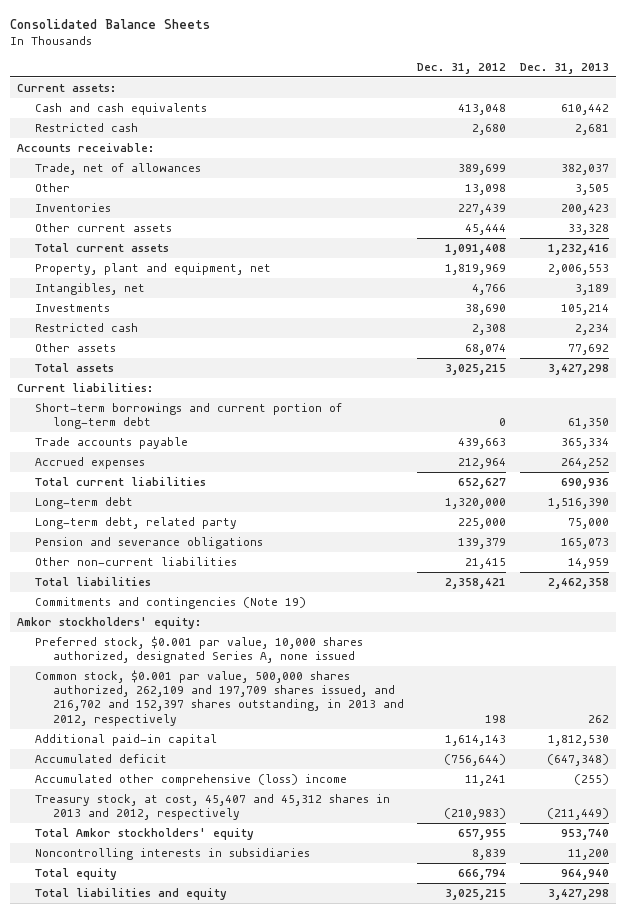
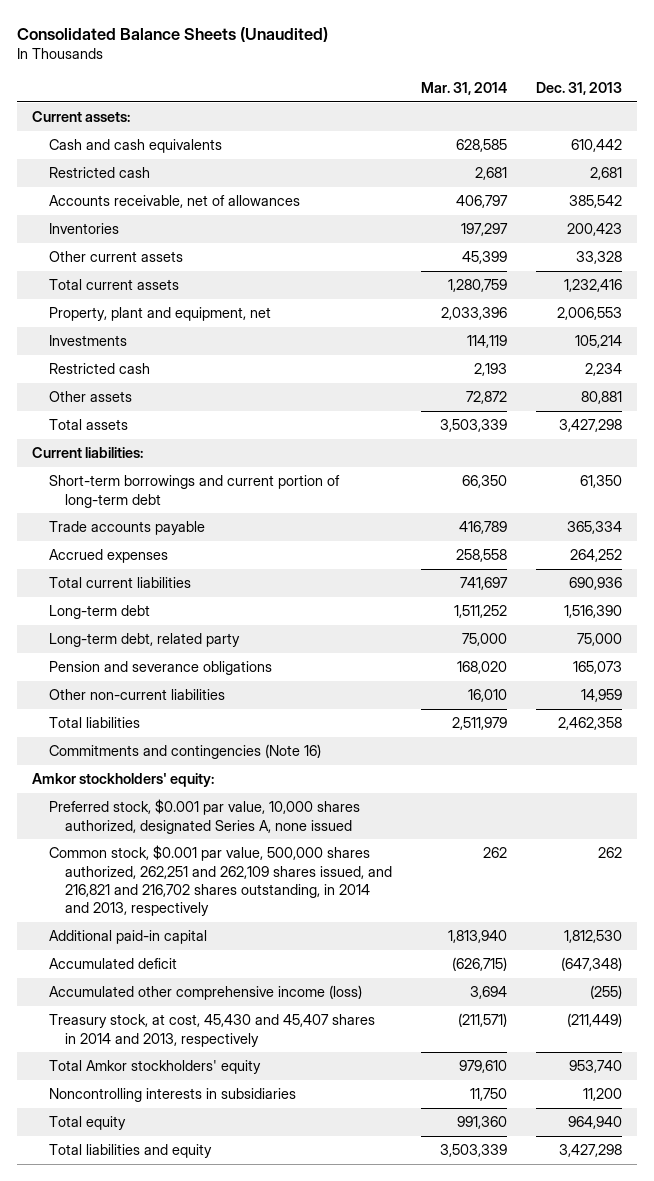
[10,18,211,29] Consolidated Balance Sheets -> [17,26,329,42] Consolidated Balance Sheets (Unaudited)
[417,62,507,74] Dec. 31, 2012 -> none
none -> [421,81,508,95] Mar. 31, 2014
[16,143,154,153] Accounts receivable: -> none
[34,183,70,193] Other -> none
[34,163,201,176] Trade, net of allowances -> [48,195,300,209] Accounts receivable, net of allowances
[560,164,609,176] 382,037 -> [569,195,623,209] 385,542
[34,283,145,296] Intangibles, net -> none
[567,344,609,356] 77,692 -> [581,391,623,405] 80,881
[34,597,306,610] Commitments and contingencies (Note 19) -> [48,744,321,760] Commitments and contingencies (Note 16)
[34,670,404,726] Common stock, $0.001 par value, 500,000 shares authorized, 262,109 and 197,709 shares issued, and 216,702 and 152,397 shares outstanding, in 2013 and 2012, respectively -> [48,845,393,917] Common stock, $0.001 par value, 500,000 shares authorized, 262,251 and 262,109 shares issued, and 216,821 and 216,702 shares outstanding, in 2014 and 2013, respectively
[34,774,347,787] Accumulated other comprehensive (loss) income -> [48,985,362,1001] Accumulated other comprehensive income (loss)
[34,794,390,821] Treasury stock, at cost, 45,407 and 45,312 shares in 2013 and 2012, respectively -> [48,1014,375,1047] Treasury stock, at cost, 45,430 and 45,407 shares in 2014 and 2013, respectively

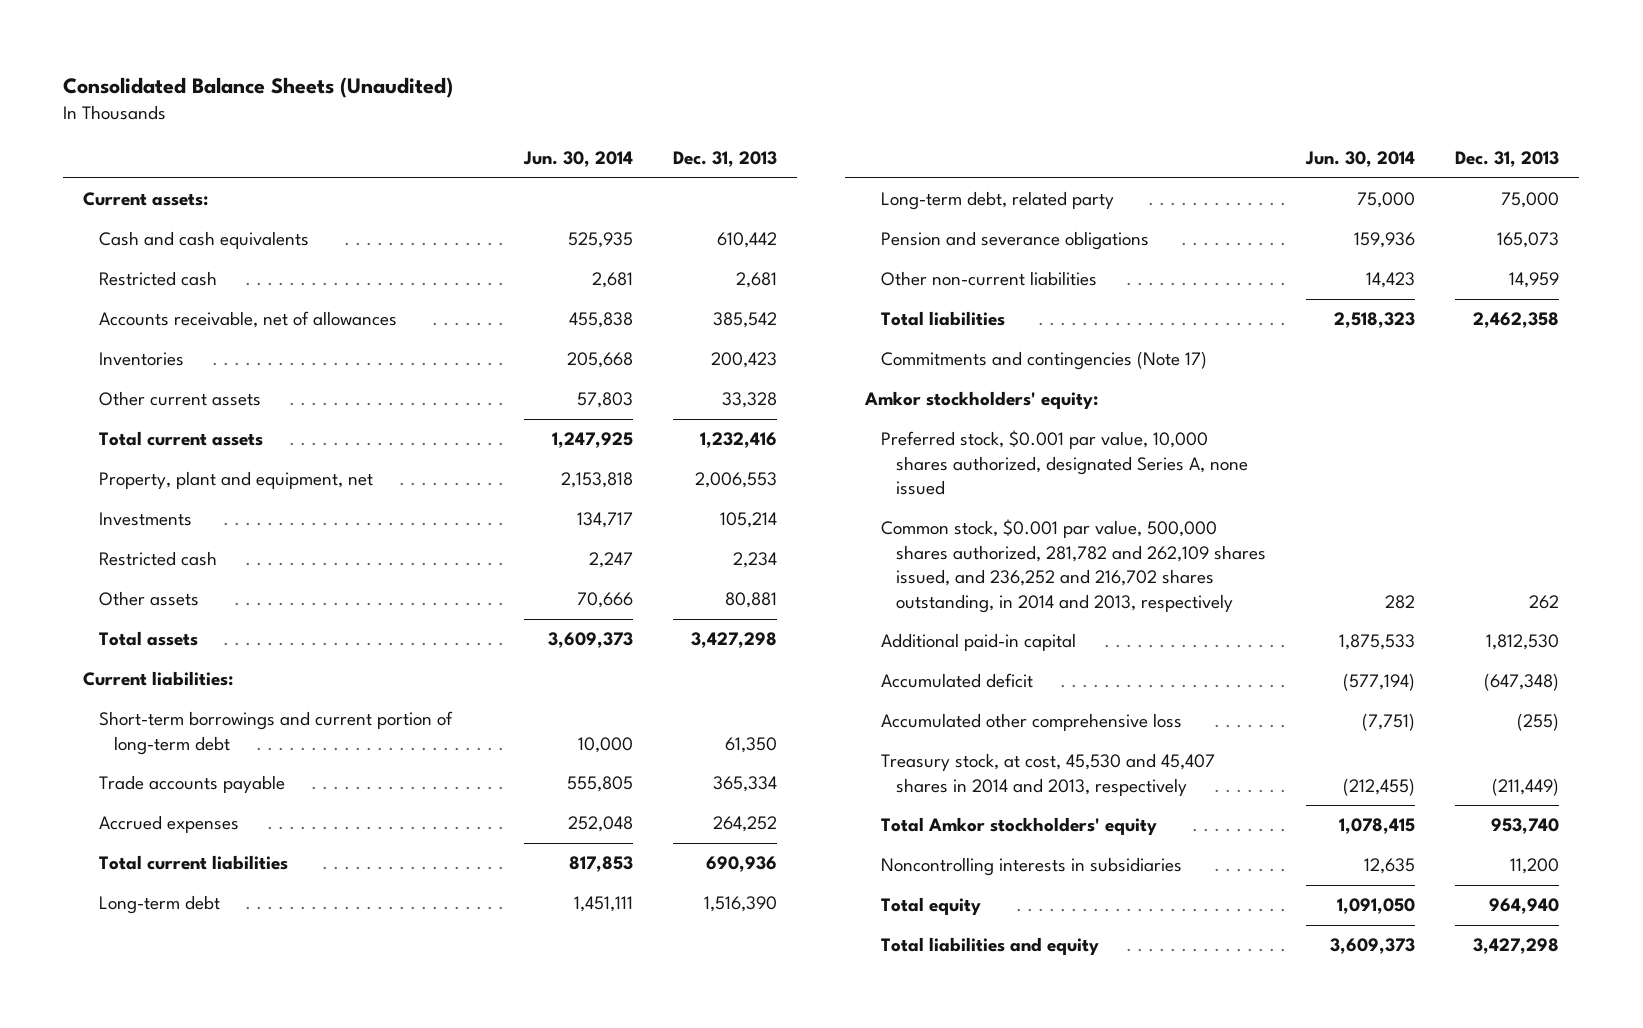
[421,81,508,95] Mar. 31, 2014 -> none
none -> [522,151,633,168] Jun. 30, 2014
[48,744,321,760] Commitments and contingencies (Note 16) -> [880,351,1207,371] Commitments and contingencies (Note 17)
[48,845,393,917] Common stock, $0.001 par value, 500,000 shares authorized, 262,251 and 262,109 shares issued, and 216,821 and 216,702 shares outstanding, in 2014 and 2013, respectively -> [880,519,1266,613] Common stock, $0.001 par value, 500,000 shares authorized, 281,782 and 262,109 shares issued, and 236,252 and 216,702 shares outstanding, in 2014 and 2013, respectively
[48,985,362,1001] Accumulated other comprehensive income (loss) -> [880,713,1182,732] Accumulated other comprehensive loss
[48,1014,375,1047] Treasury stock, at cost, 45,430 and 45,407 shares in 2014 and 2013, respectively -> [880,753,1215,796] Treasury stock, at cost, 45,530 and 45,407 shares in 2014 and 2013, respectively

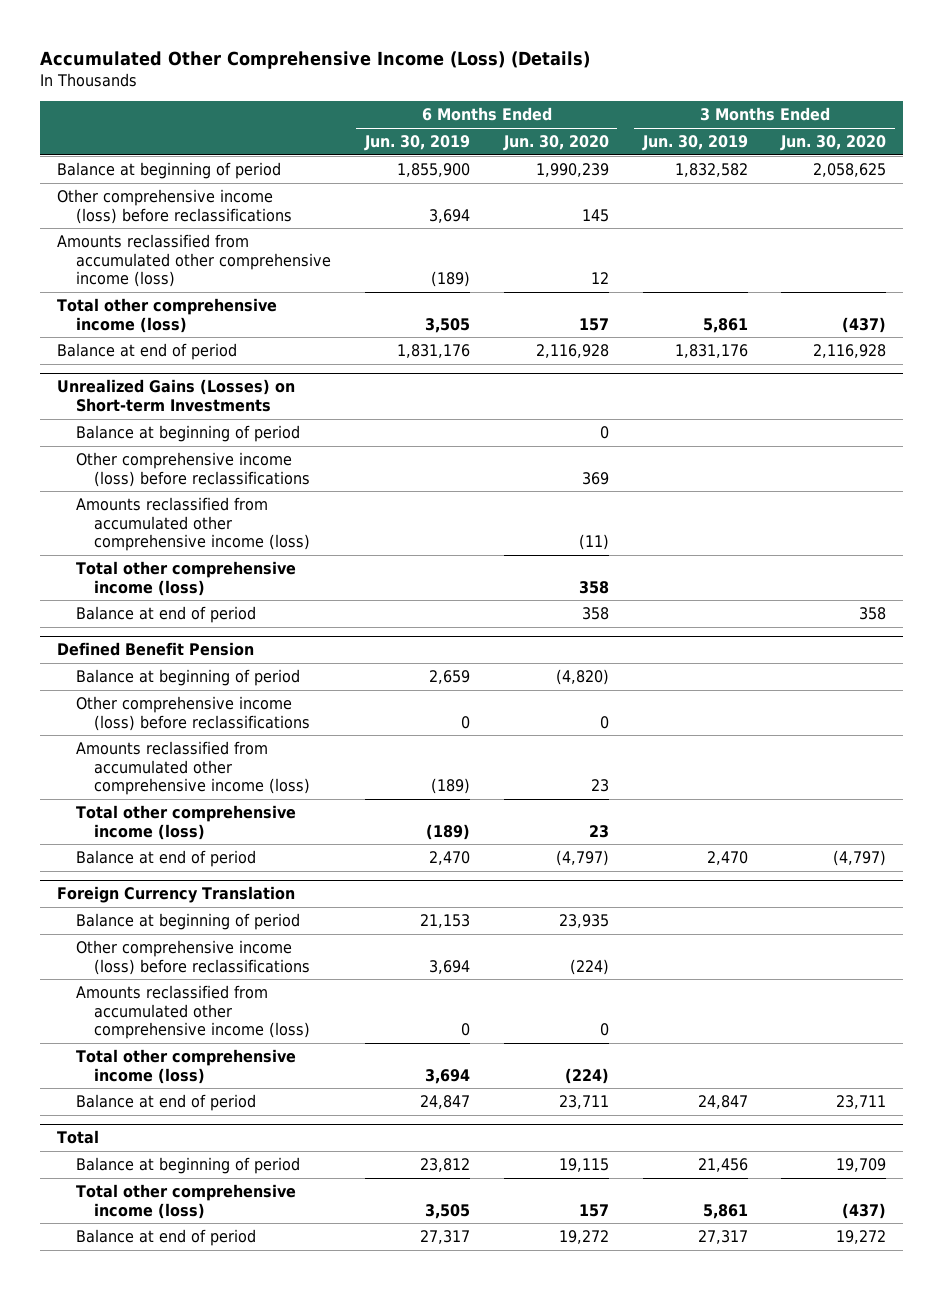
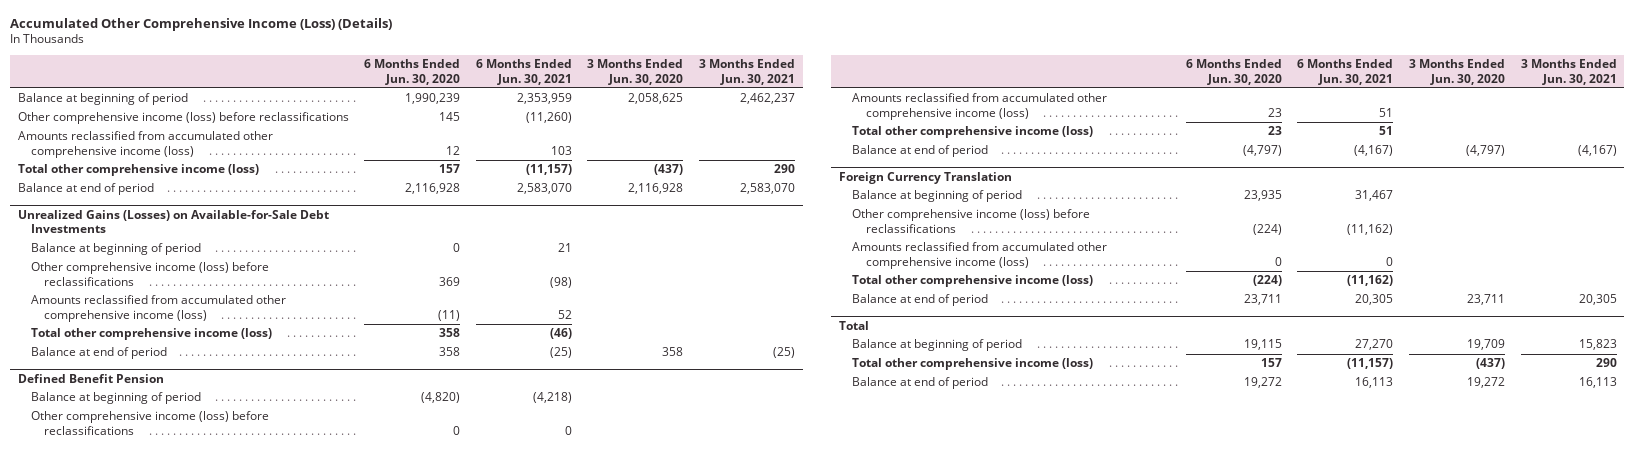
[363,135,470,152] Jun. 30, 2019 -> none
[641,135,748,152] Jun. 30, 2019 -> none
none -> [475,58,572,85] 6 Months Ended Jun. 30, 2021
none -> [699,58,796,85] 3 Months Ended Jun. 30, 2021
[57,379,296,413] Unrealized Gains (Losses) on Short-term Investments -> [17,209,329,234] Unrealized Gains (Losses) on Available-for-Sale Debt Investments

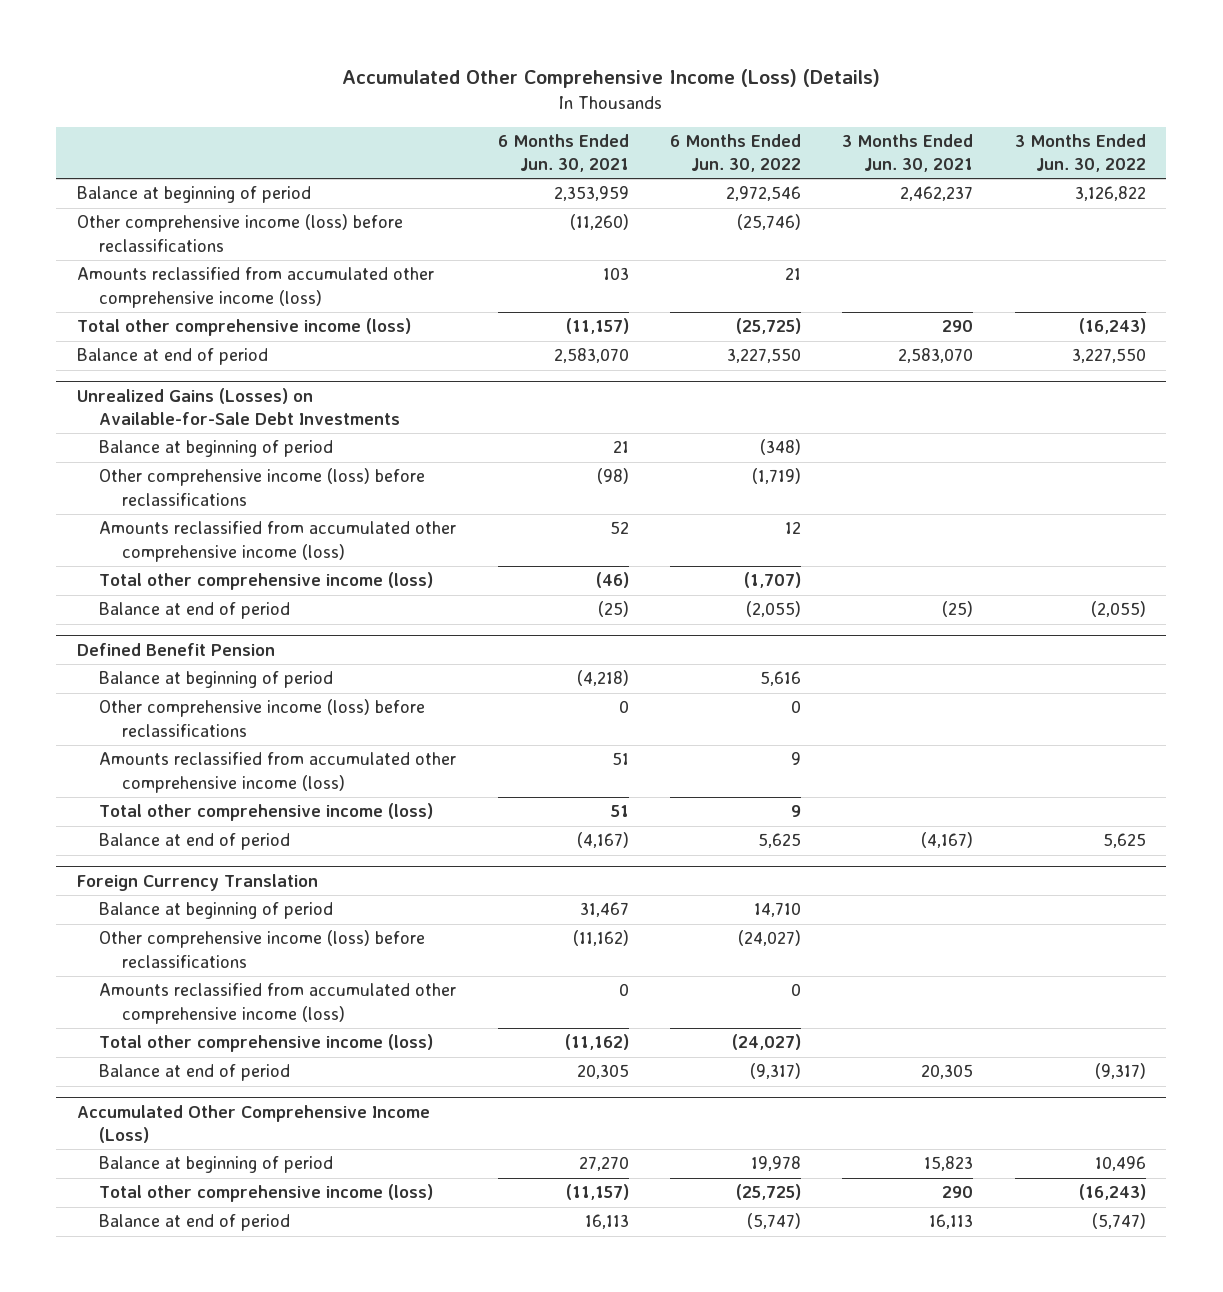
[364,58,461,85] 6 Months Ended Jun. 30, 2020 -> none
[587,58,684,85] 3 Months Ended Jun. 30, 2020 -> none
none -> [670,133,802,173] 6 Months Ended Jun. 30, 2022
none -> [1014,133,1146,173] 3 Months Ended Jun. 30, 2022
[839,320,870,330] Total -> [77,1104,431,1144] Accumulated Other Comprehensive Income (Loss)

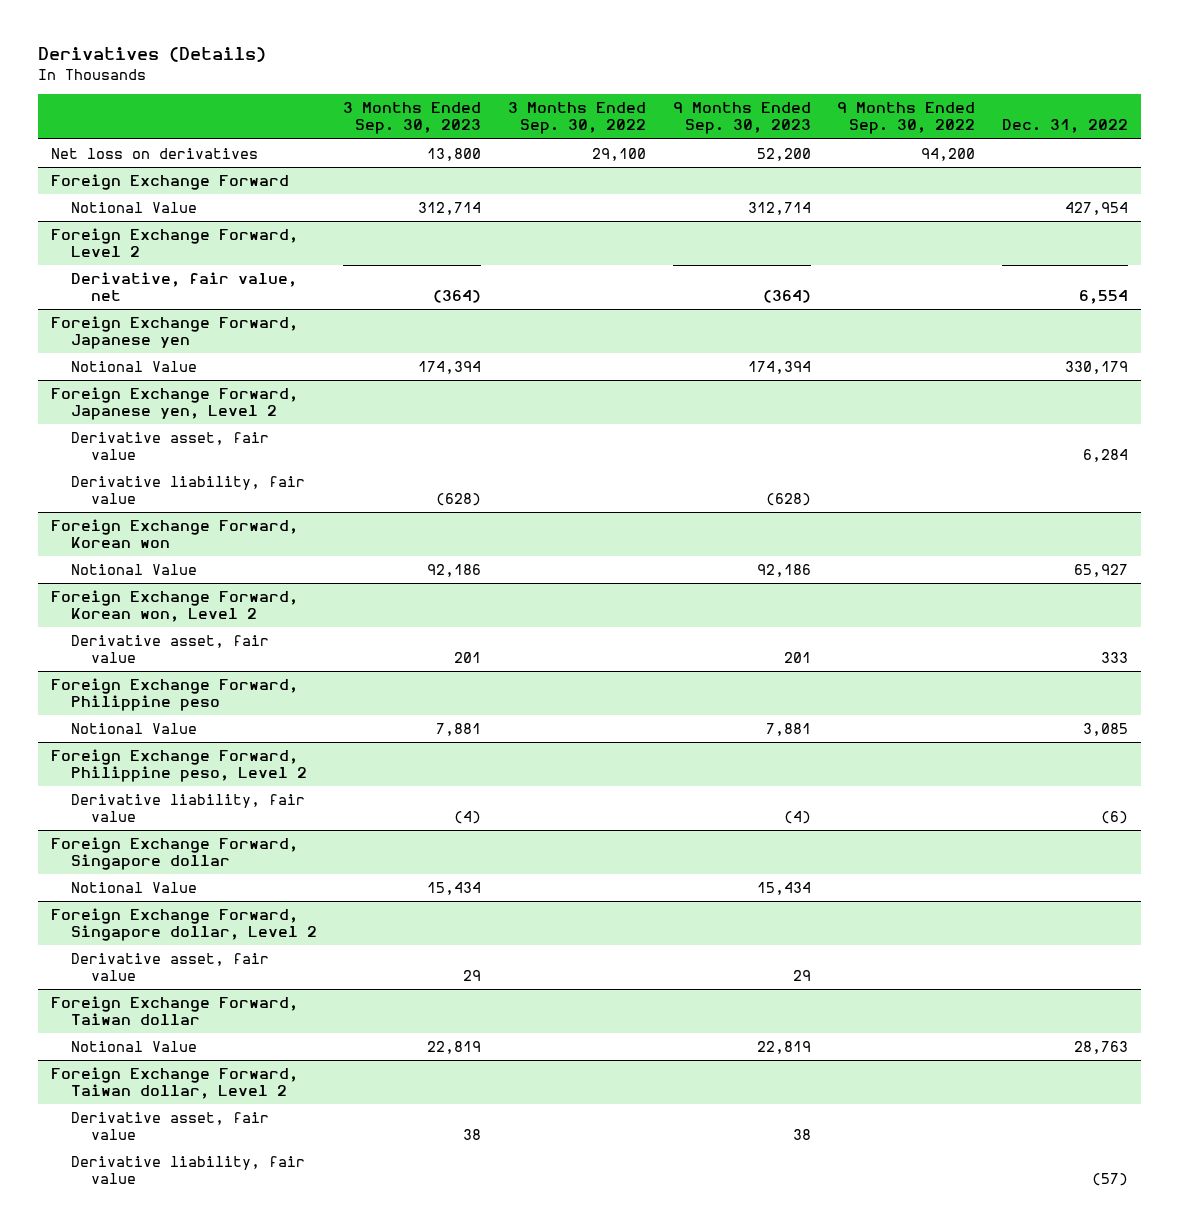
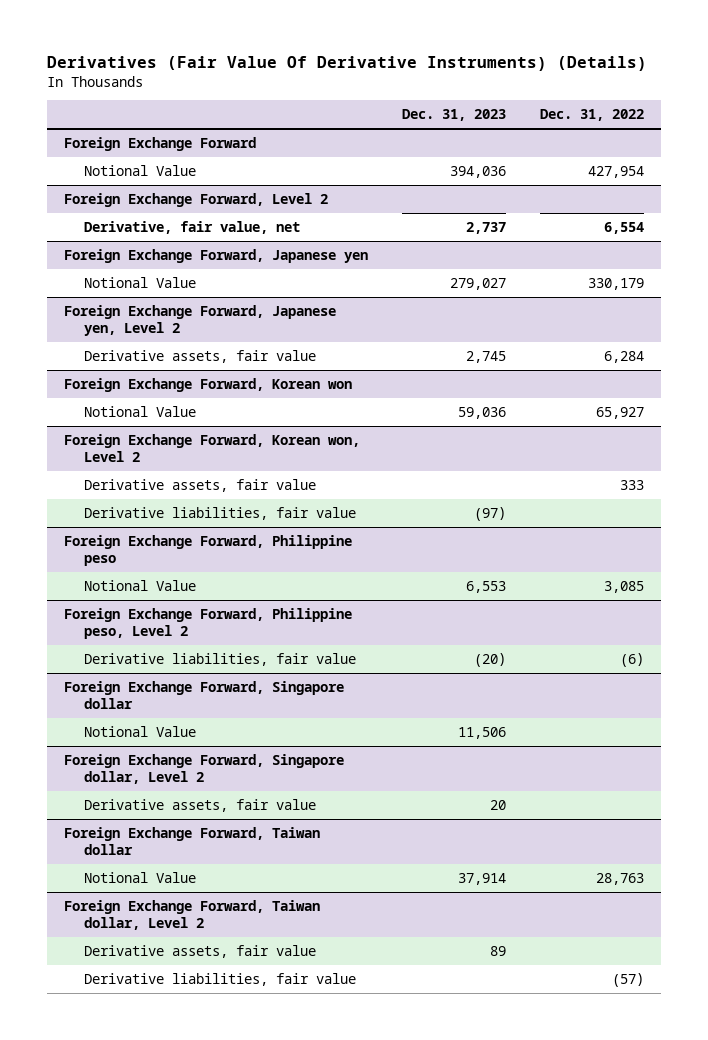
[37,47,266,63] Derivatives (Details) -> [46,56,647,72] Derivatives (Fair Value Of Derivative Instruments) (Details)
[343,102,482,135] 3 Months Ended Sep. 30, 2023 -> none
[507,102,646,135] 3 Months Ended Sep. 30, 2022 -> none
[672,102,811,135] 9 Months Ended Sep. 30, 2023 -> none
[837,102,976,135] 9 Months Ended Sep. 30, 2022 -> none
none -> [402,109,507,122] Dec. 31, 2023
[50,148,258,160] Net loss on derivatives -> none
[70,476,305,505] Derivative liability, fair value -> none
[70,432,269,461] Derivative asset, fair value -> [84,349,317,363] Derivative assets, fair value
[70,635,269,664] Derivative asset, fair value -> [84,478,317,492] Derivative assets, fair value
none -> [84,506,357,520] Derivative liabilities, fair value
[70,794,305,823] Derivative liability, fair value -> [84,652,357,666] Derivative liabilities, fair value
[70,953,269,982] Derivative asset, fair value -> [84,798,317,812] Derivative assets, fair value
[70,1112,269,1141] Derivative asset, fair value -> [84,944,317,958] Derivative assets, fair value
[70,1156,305,1185] Derivative liability, fair value -> [84,972,357,986] Derivative liabilities, fair value

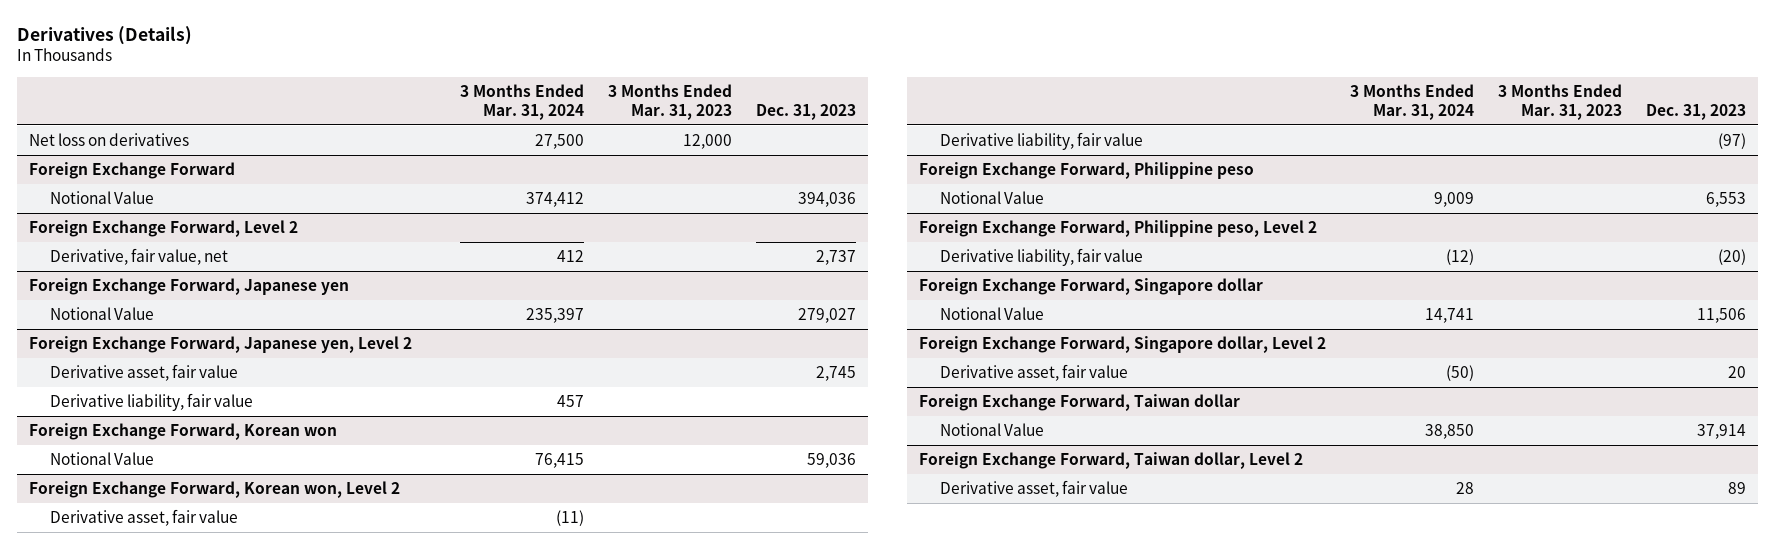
[46,56,647,72] Derivatives (Fair Value Of Derivative Instruments) (Details) -> [16,25,192,45] Derivatives (Details)
[540,109,645,122] Dec. 31, 2022 -> none
none -> [459,83,584,121] 3 Months Ended Mar. 31, 2024
none -> [608,83,733,121] 3 Months Ended Mar. 31, 2023
none -> [28,132,189,146] Net loss on derivatives
[84,349,317,363] Derivative assets, fair value -> [49,363,238,381] Derivative asset, fair value
none -> [49,392,253,411] Derivative liability, fair value
[84,478,317,492] Derivative assets, fair value -> [49,508,238,526] Derivative asset, fair value
[84,506,357,520] Derivative liabilities, fair value -> [939,131,1143,150] Derivative liability, fair value
[84,652,357,666] Derivative liabilities, fair value -> [939,247,1143,266] Derivative liability, fair value
[84,798,317,812] Derivative assets, fair value -> [939,363,1128,381] Derivative asset, fair value
[84,972,357,986] Derivative liabilities, fair value -> none
[84,944,317,958] Derivative assets, fair value -> [939,479,1128,497] Derivative asset, fair value

